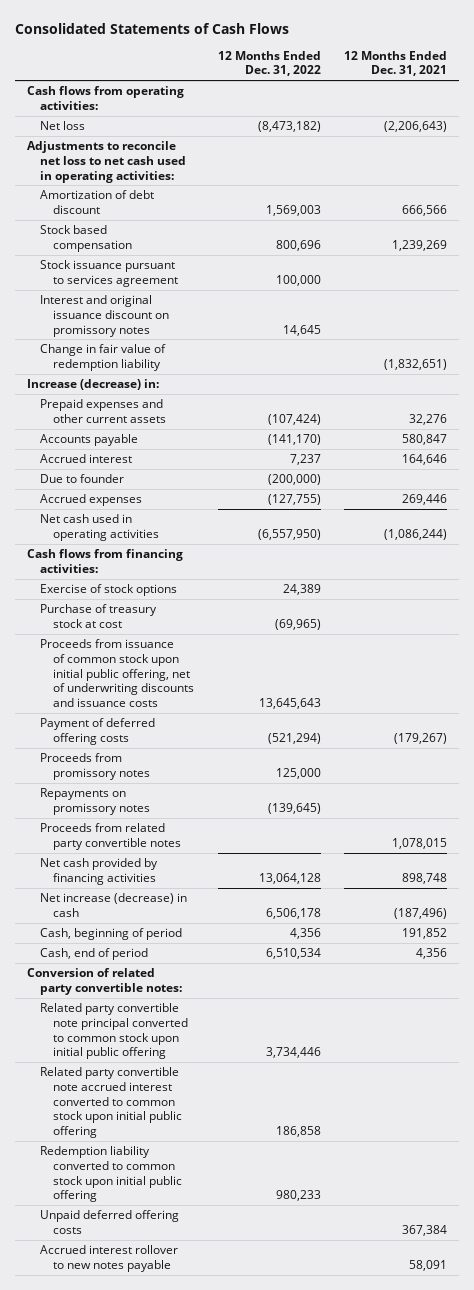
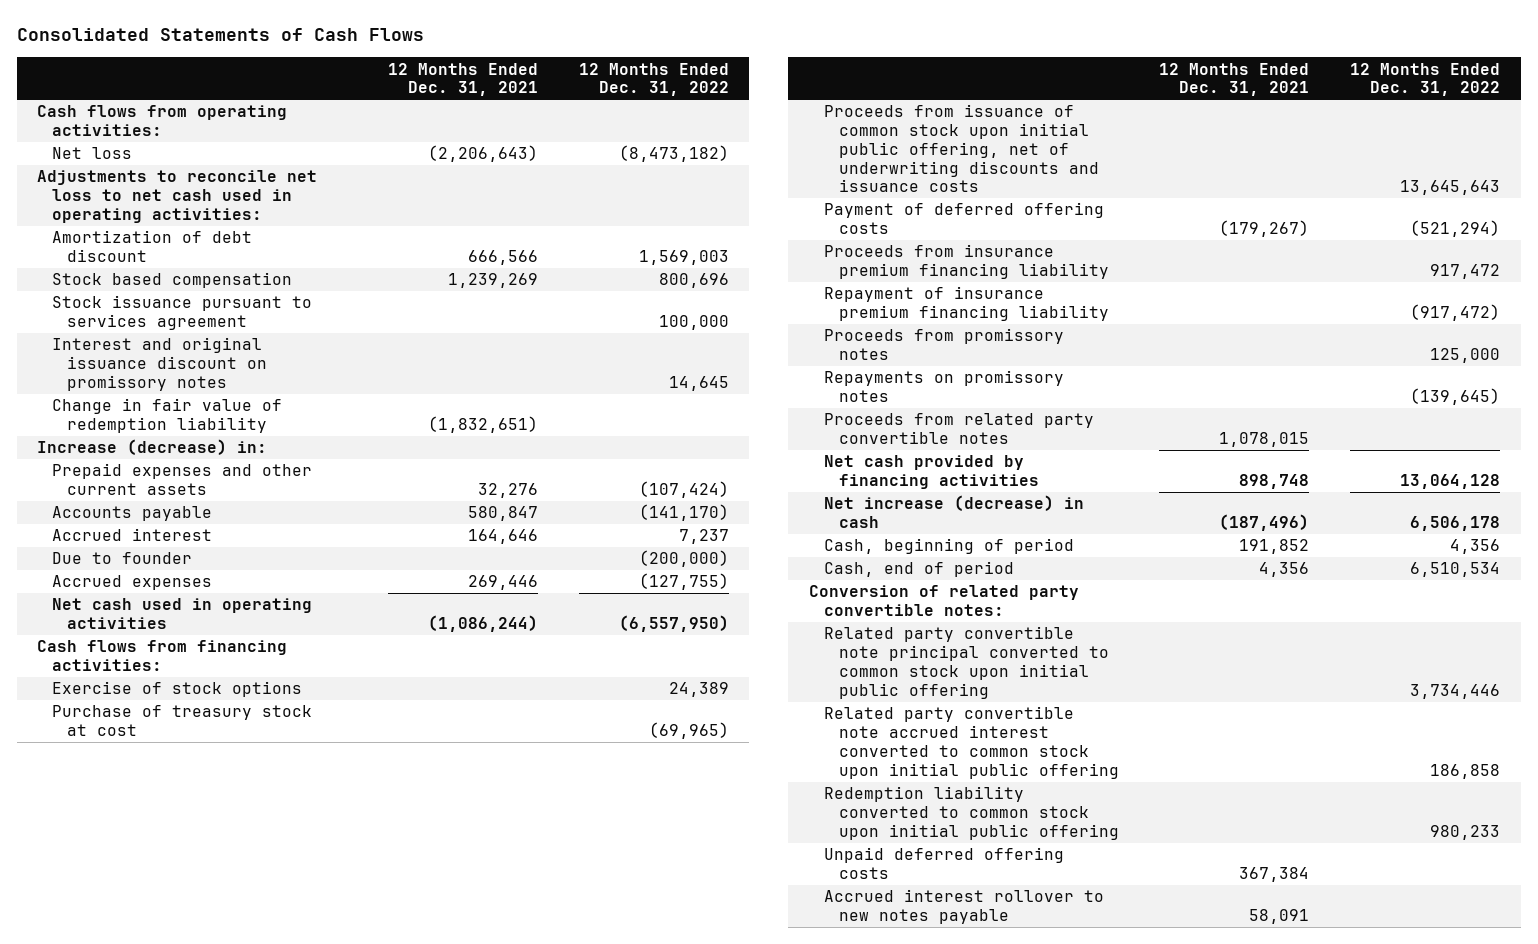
none -> [823,244,1109,280] Proceeds from insurance premium financing liability
none -> [823,286,1109,322] Repayment of insurance premium financing liability

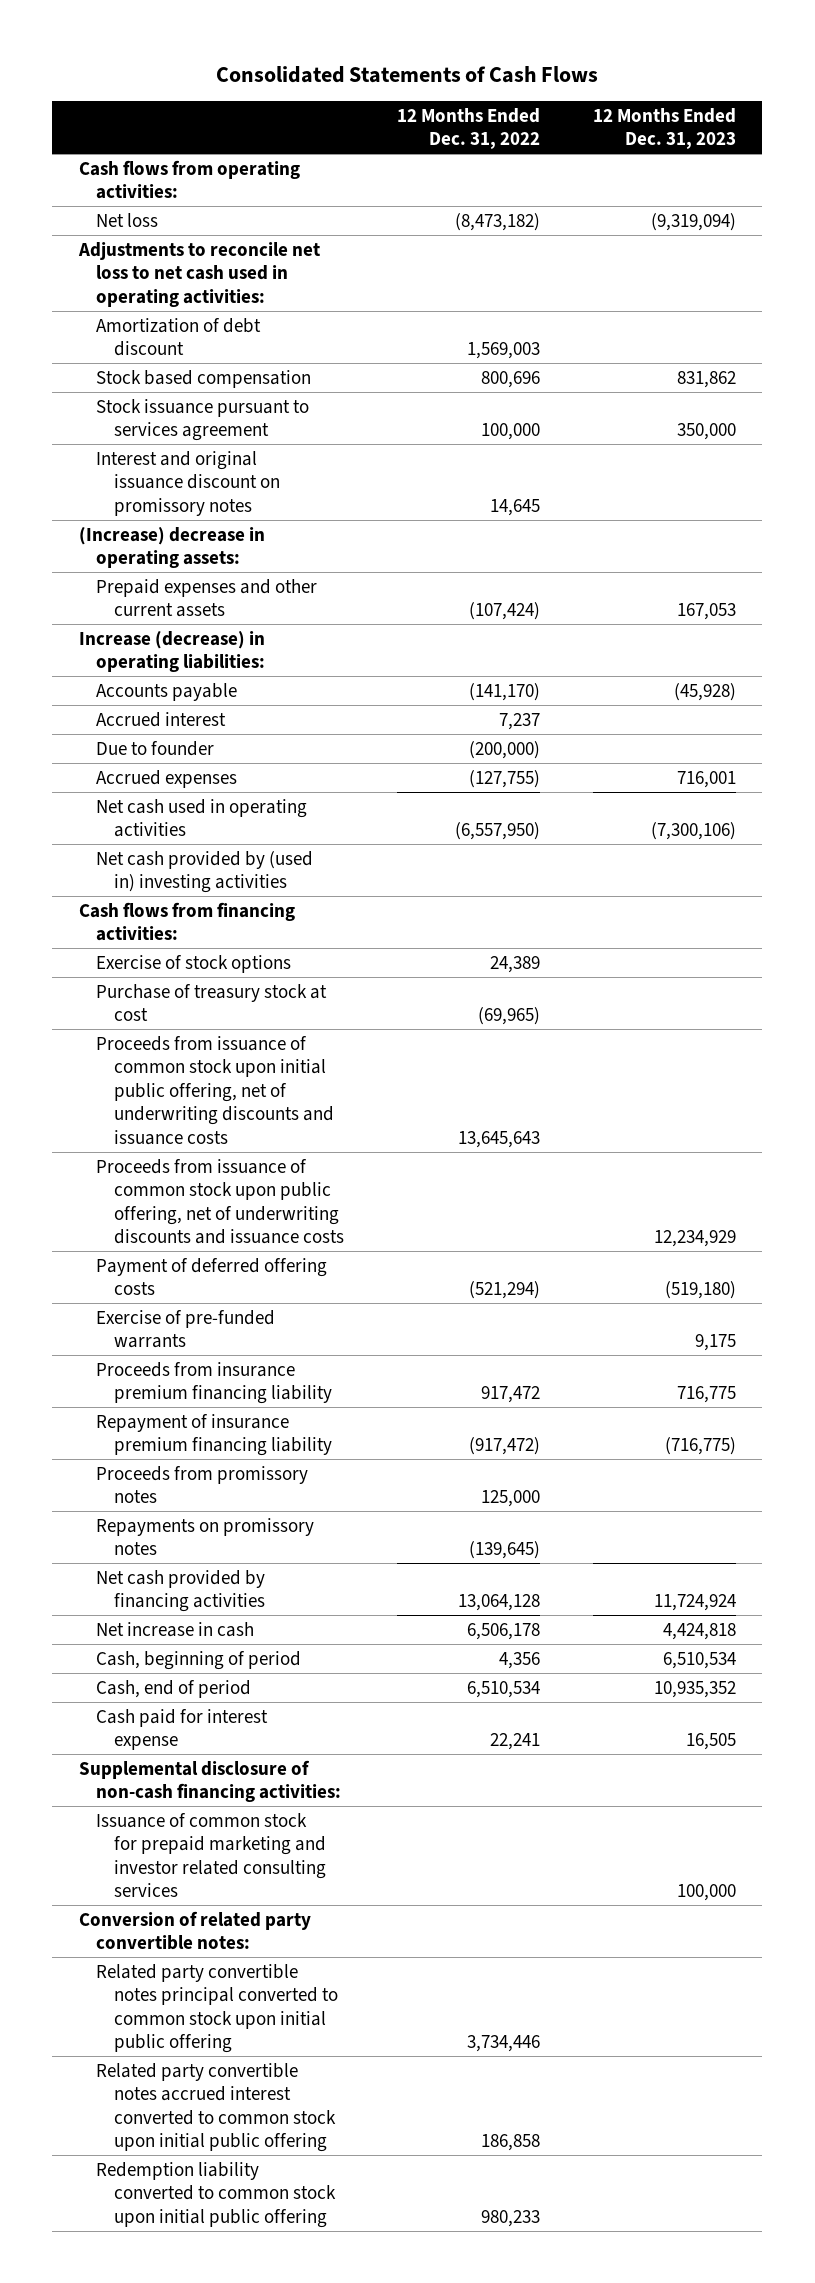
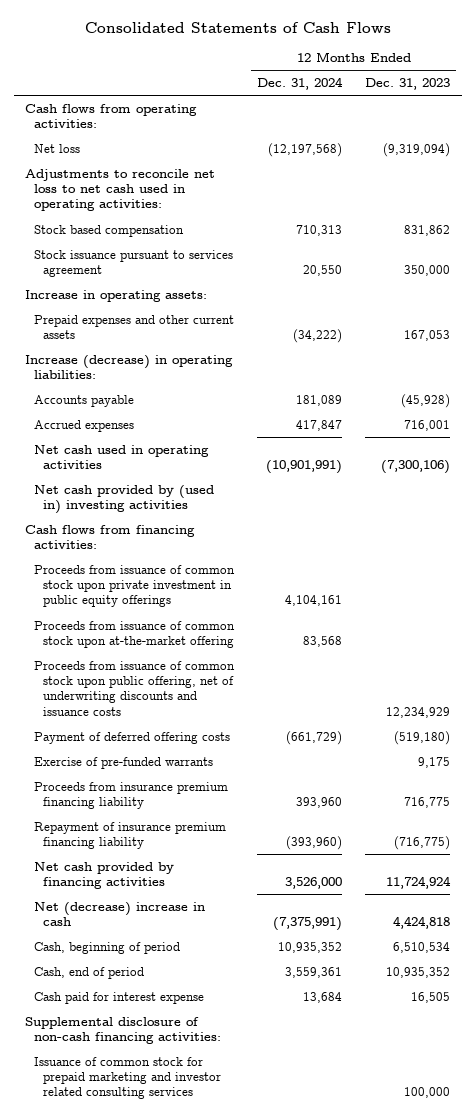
[396,107,540,150] 12 Months Ended Dec. 31, 2022 -> none
none -> [257,76,344,90] Dec. 31, 2024
[96,317,262,357] Amortization of debt discount -> none
[96,450,280,516] Interest and original issuance discount on promissory notes -> none
[78,526,265,569] (Increase) decrease in operating assets: -> [25,289,208,302] Increase in operating assets:
[96,711,227,727] Accrued interest -> none
[96,740,215,756] Due to founder -> none
[96,954,292,973] Exercise of stock options -> none
[96,983,328,1022] Purchase of treasury stock at cost -> none
[96,1035,334,1145] Proceeds from issuance of common stock upon initial public offering, net of underwriting discounts and issuance costs -> none
none -> [34,564,236,608] Proceeds from issuance of common stock upon private investment in public equity offerings
none -> [34,620,236,649] Proceeds from issuance of common stock upon at-the-market offering
[96,1465,309,1504] Proceeds from promissory notes -> none
[96,1517,315,1556] Repayments on promissory notes -> none
[96,1621,255,1637] Net increase in cash -> [34,901,206,927] Net (decrease) increase in cash
[78,1910,311,1951] Conversion of related party convertible notes: -> none
[96,1963,338,2054] Related party convertible notes principal converted to common stock upon initial public offering -> none
[96,2062,336,2153] Related party convertible notes accrued interest converted to common stock upon initial public offering -> none
[96,2161,336,2228] Redemption liability converted to common stock upon initial public offering -> none

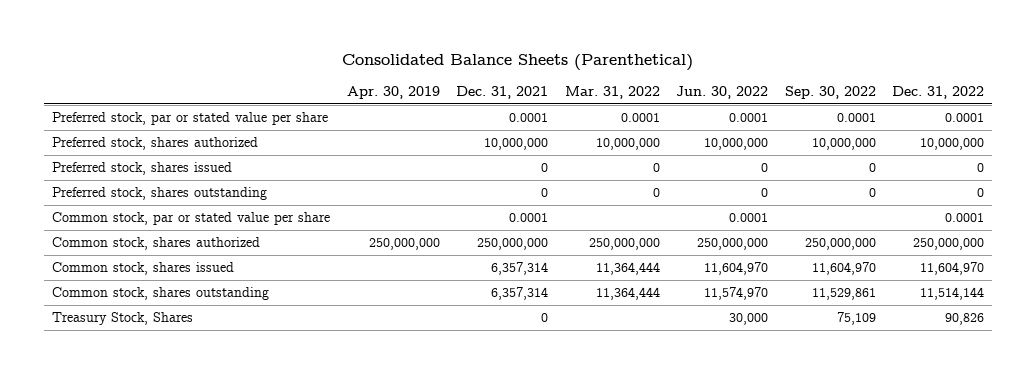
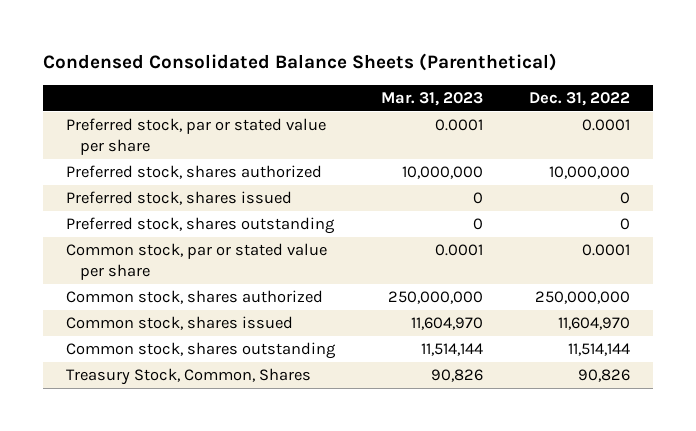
[342,54,694,72] Consolidated Balance Sheets (Parenthetical) -> [42,53,557,72] Condensed Consolidated Balance Sheets (Parenthetical)
[346,86,440,100] Apr. 30, 2019 -> none
[456,86,549,100] Dec. 31, 2021 -> none
[564,86,660,100] Mar. 31, 2022 -> none
[676,86,769,100] Jun. 30, 2022 -> none
[784,86,876,100] Sep. 30, 2022 -> none
none -> [381,92,484,107] Mar. 31, 2023
[52,312,194,326] Treasury Stock, Shares -> [65,368,311,386] Treasury Stock, Common, Shares

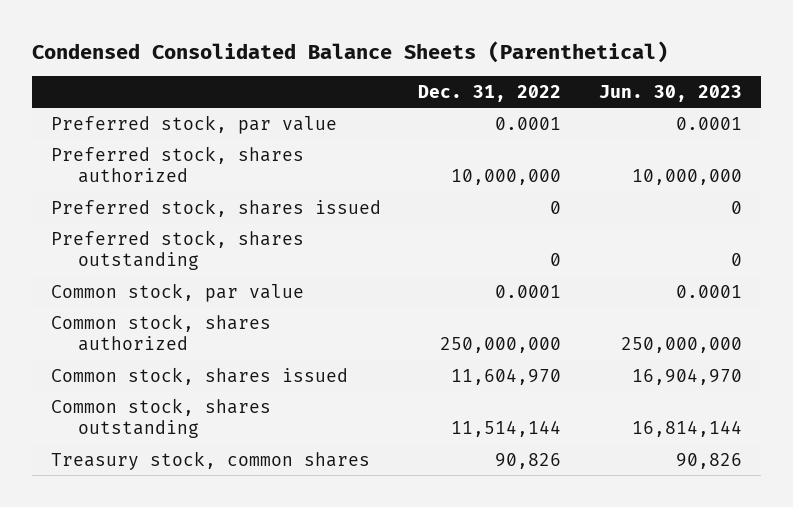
[381,92,484,107] Mar. 31, 2023 -> none
none -> [598,84,742,102] Jun. 30, 2023
[65,118,326,156] Preferred stock, par or stated value per share -> [50,114,337,134] Preferred stock, par value
[65,243,327,281] Common stock, par or stated value per share -> [50,282,304,302] Common stock, par value
[65,368,311,386] Treasury Stock, Common, Shares -> [50,450,370,470] Treasury stock, common shares

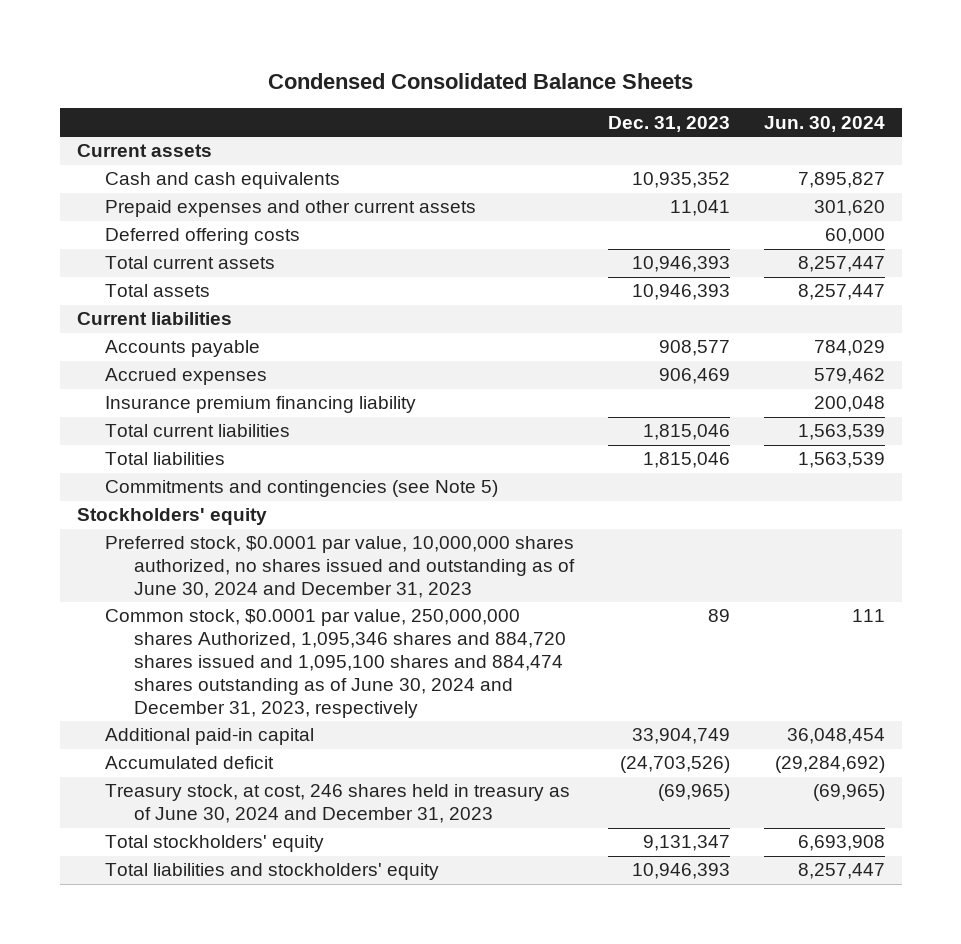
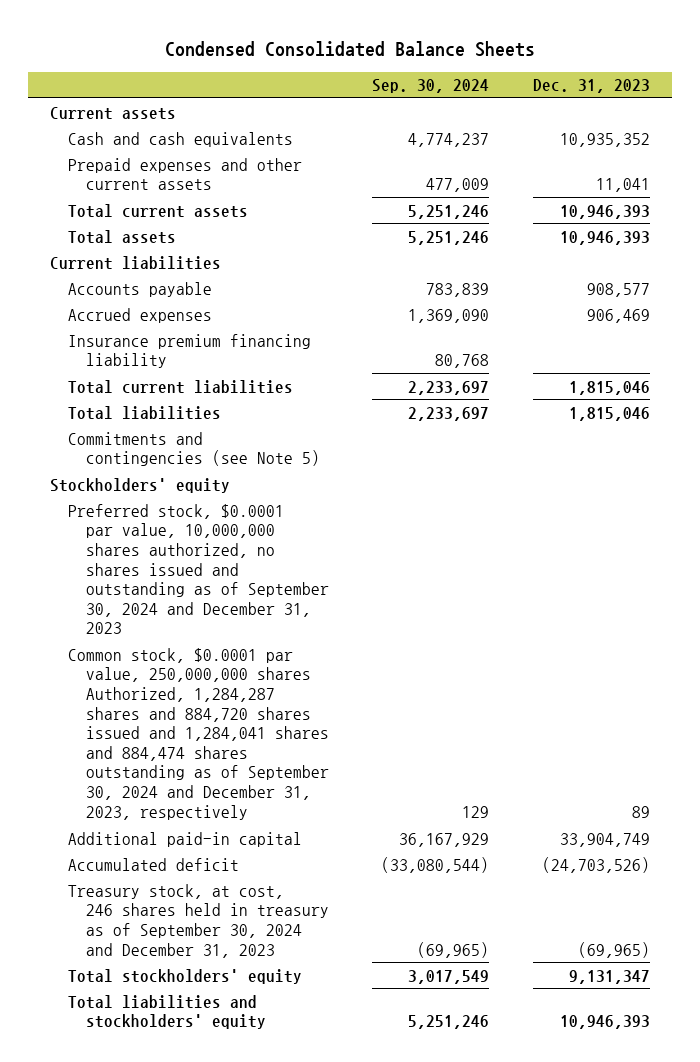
[763,115,885,132] Jun. 30, 2024 -> none
none -> [372,79,490,94] Sep. 30, 2024
[105,228,301,246] Deferred offering costs -> none
[105,536,575,599] Preferred stock, $0.0001 par value, 10,000,000 shares authorized, no shares issued and outstanding as of June 30, 2024 and December 31, 2023 -> [68,503,330,635] Preferred stock, $0.0001 par value, 10,000,000 shares authorized, no shares issued and outstanding as of September 30, 2024 and December 31, 2023
[105,609,566,719] Common stock, $0.0001 par value, 250,000,000 shares Authorized, 1,095,346 shares and 884,720 shares issued and 1,095,100 shares and 884,474 shares outstanding as of June 30, 2024 and December 31, 2023, respectively -> [68,647,330,820] Common stock, $0.0001 par value, 250,000,000 shares Authorized, 1,284,287 shares and 884,720 shares issued and 1,284,041 shares and 884,474 shares outstanding as of September 30, 2024 and December 31, 2023, respectively
[105,784,571,824] Treasury stock, at cost, 246 shares held in treasury as of June 30, 2024 and December 31, 2023 -> [68,883,330,958] Treasury stock, at cost, 246 shares held in treasury as of September 30, 2024 and December 31, 2023

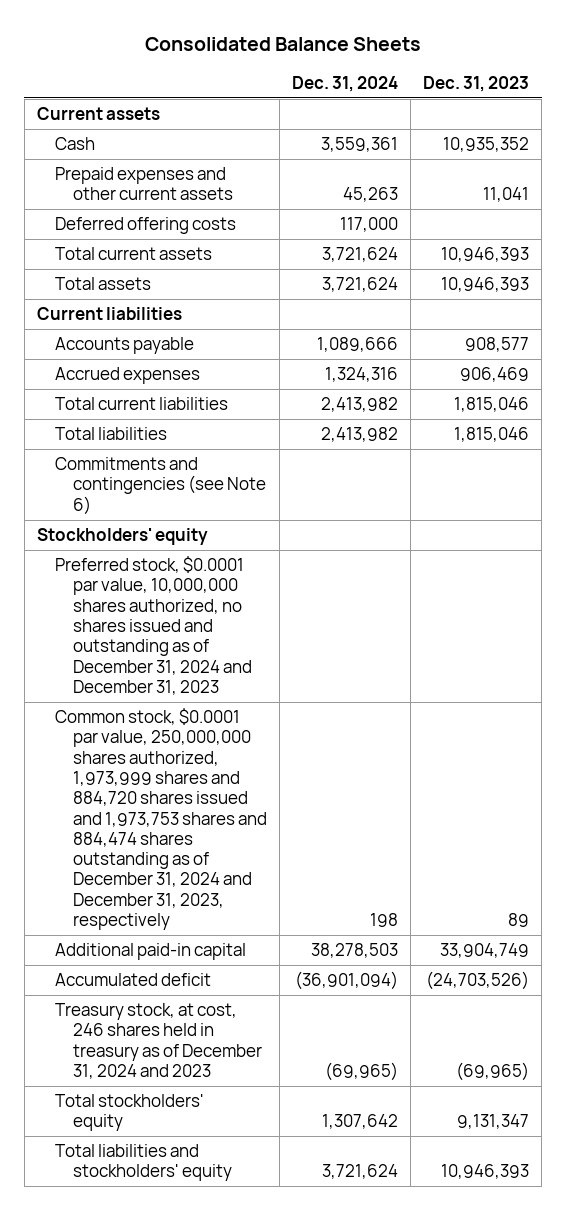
[165,40,536,57] Condensed Consolidated Balance Sheets -> [145,36,422,51] Consolidated Balance Sheets
[372,79,490,94] Sep. 30, 2024 -> none
none -> [292,75,399,92] Dec. 31, 2024
[68,131,294,147] Cash and cash equivalents -> [55,137,96,151] Cash
none -> [55,217,237,235] Deferred offering costs
[68,333,312,369] Insurance premium financing liability -> none
[68,431,321,467] Commitments and contingencies (see Note 5) -> [55,457,267,515] Commitments and contingencies (see Note 6)
[68,503,330,635] Preferred stock, $0.0001 par value, 10,000,000 shares authorized, no shares issued and outstanding as of September 30, 2024 and December 31, 2023 -> [55,556,253,695] Preferred stock, $0.0001 par value, 10,000,000 shares authorized, no shares issued and outstanding as of December 31, 2024 and December 31, 2023
[68,647,330,820] Common stock, $0.0001 par value, 250,000,000 shares Authorized, 1,284,287 shares and 884,720 shares issued and 1,284,041 shares and 884,474 shares outstanding as of September 30, 2024 and December 31, 2023, respectively -> [55,708,268,931] Common stock, $0.0001 par value, 250,000,000 shares authorized, 1,973,999 shares and 884,720 shares issued and 1,973,753 shares and 884,474 shares outstanding as of December 31, 2024 and December 31, 2023, respectively
[68,883,330,958] Treasury stock, at cost, 246 shares held in treasury as of September 30, 2024 and December 31, 2023 -> [55,1003,263,1080] Treasury stock, at cost, 246 shares held in treasury as of December 31, 2024 and 2023

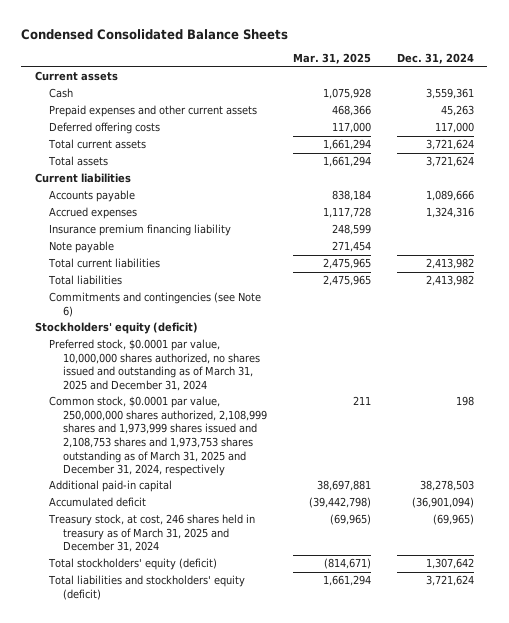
[145,36,422,51] Consolidated Balance Sheets -> [21,28,289,40] Condensed Consolidated Balance Sheets
[423,75,530,92] Dec. 31, 2023 -> none
none -> [293,53,372,65] Mar. 31, 2025
none -> [48,224,231,237] Insurance premium financing liability
none -> [48,241,114,254] Note payable
[36,528,208,546] Stockholders' equity -> [34,322,198,335] Stockholders' equity (deficit)
[55,556,253,695] Preferred stock, $0.0001 par value, 10,000,000 shares authorized, no shares issued and outstanding as of December 31, 2024 and December 31, 2023 -> [48,339,260,391] Preferred stock, $0.0001 par value, 10,000,000 shares authorized, no shares issued and outstanding as of March 31, 2025 and December 31, 2024
[55,708,268,931] Common stock, $0.0001 par value, 250,000,000 shares authorized, 1,973,999 shares and 884,720 shares issued and 1,973,753 shares and 884,474 shares outstanding as of December 31, 2024 and December 31, 2023, respectively -> [48,396,267,477] Common stock, $0.0001 par value, 250,000,000 shares authorized, 2,108,999 shares and 1,973,999 shares issued and 2,108,753 shares and 1,973,753 shares outstanding as of March 31, 2025 and December 31, 2024, respectively
[55,1003,263,1080] Treasury stock, at cost, 246 shares held in treasury as of December 31, 2024 and 2023 -> [47,514,255,553] Treasury stock, at cost, 246 shares held in treasury as of March 31, 2025 and December 31, 2024
[55,1094,205,1132] Total stockholders' equity -> [47,558,217,571] Total stockholders' equity (deficit)
[55,1144,233,1182] Total liabilities and stockholders' equity -> [47,575,245,600] Total liabilities and stockholders' equity (deficit)

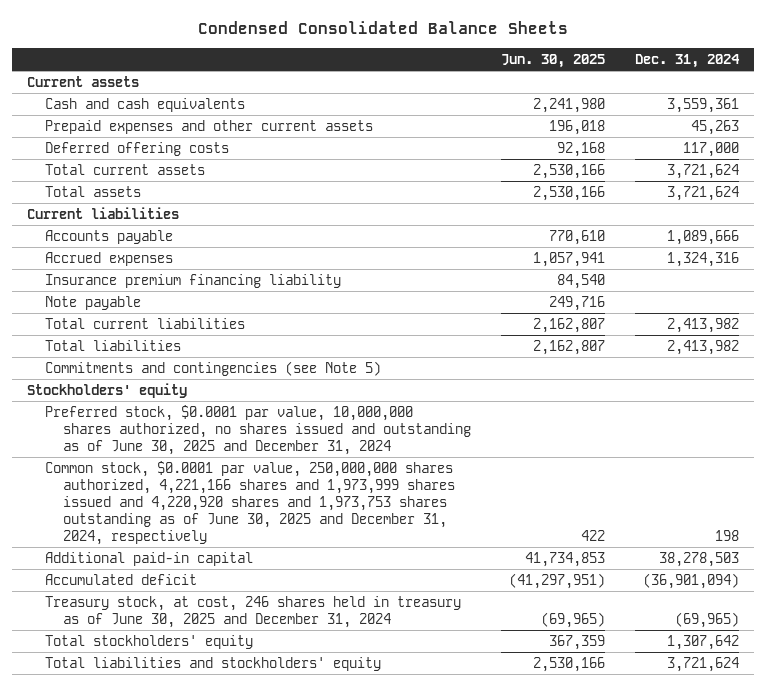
[293,53,372,65] Mar. 31, 2025 -> none
none -> [500,54,605,69] Jun. 30, 2025
[48,88,73,99] Cash -> [45,97,246,112] Cash and cash equivalents
[48,292,261,317] Commitments and contingencies (see Note 6) -> [45,360,382,376] Commitments and contingencies (see Note 5)
[34,322,198,335] Stockholders' equity (deficit) -> [27,382,188,398] Stockholders' equity
[48,339,260,391] Preferred stock, $0.0001 par value, 10,000,000 shares authorized, no shares issued and outstanding as of March 31, 2025 and December 31, 2024 -> [45,404,471,456] Preferred stock, $0.0001 par value, 10,000,000 shares authorized, no shares issued and outstanding as of June 30, 2025 and December 31, 2024
[48,396,267,477] Common stock, $0.0001 par value, 250,000,000 shares authorized, 2,108,999 shares and 1,973,999 shares issued and 2,108,753 shares and 1,973,753 shares outstanding as of March 31, 2025 and December 31, 2024, respectively -> [45,460,455,546] Common stock, $0.0001 par value, 250,000,000 shares authorized, 4,221,166 shares and 1,973,999 shares issued and 4,220,920 shares and 1,973,753 shares outstanding as of June 30, 2025 and December 31, 2024, respectively
[47,514,255,553] Treasury stock, at cost, 246 shares held in treasury as of March 31, 2025 and December 31, 2024 -> [45,595,462,629] Treasury stock, at cost, 246 shares held in treasury as of June 30, 2025 and December 31, 2024
[47,558,217,571] Total stockholders' equity (deficit) -> [45,634,254,649] Total stockholders' equity
[47,575,245,600] Total liabilities and stockholders' equity (deficit) -> [45,656,382,671] Total liabilities and stockholders' equity

